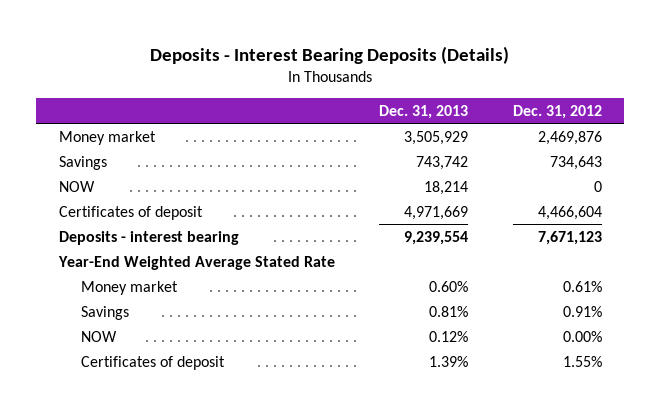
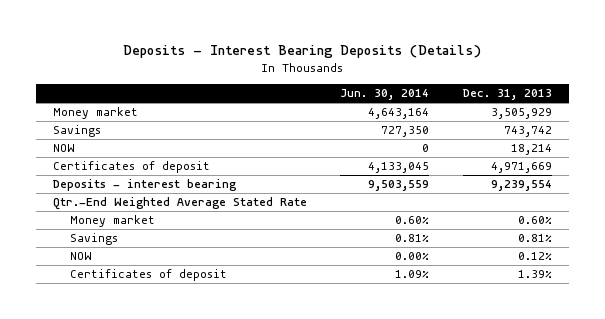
[512,105,602,120] Dec. 31, 2012 -> none
none -> [340,89,430,101] Jun. 30, 2014
[57,255,335,270] Year-End Weighted Average Stated Rate -> [52,197,307,211] Qtr.-End Weighted Average Stated Rate

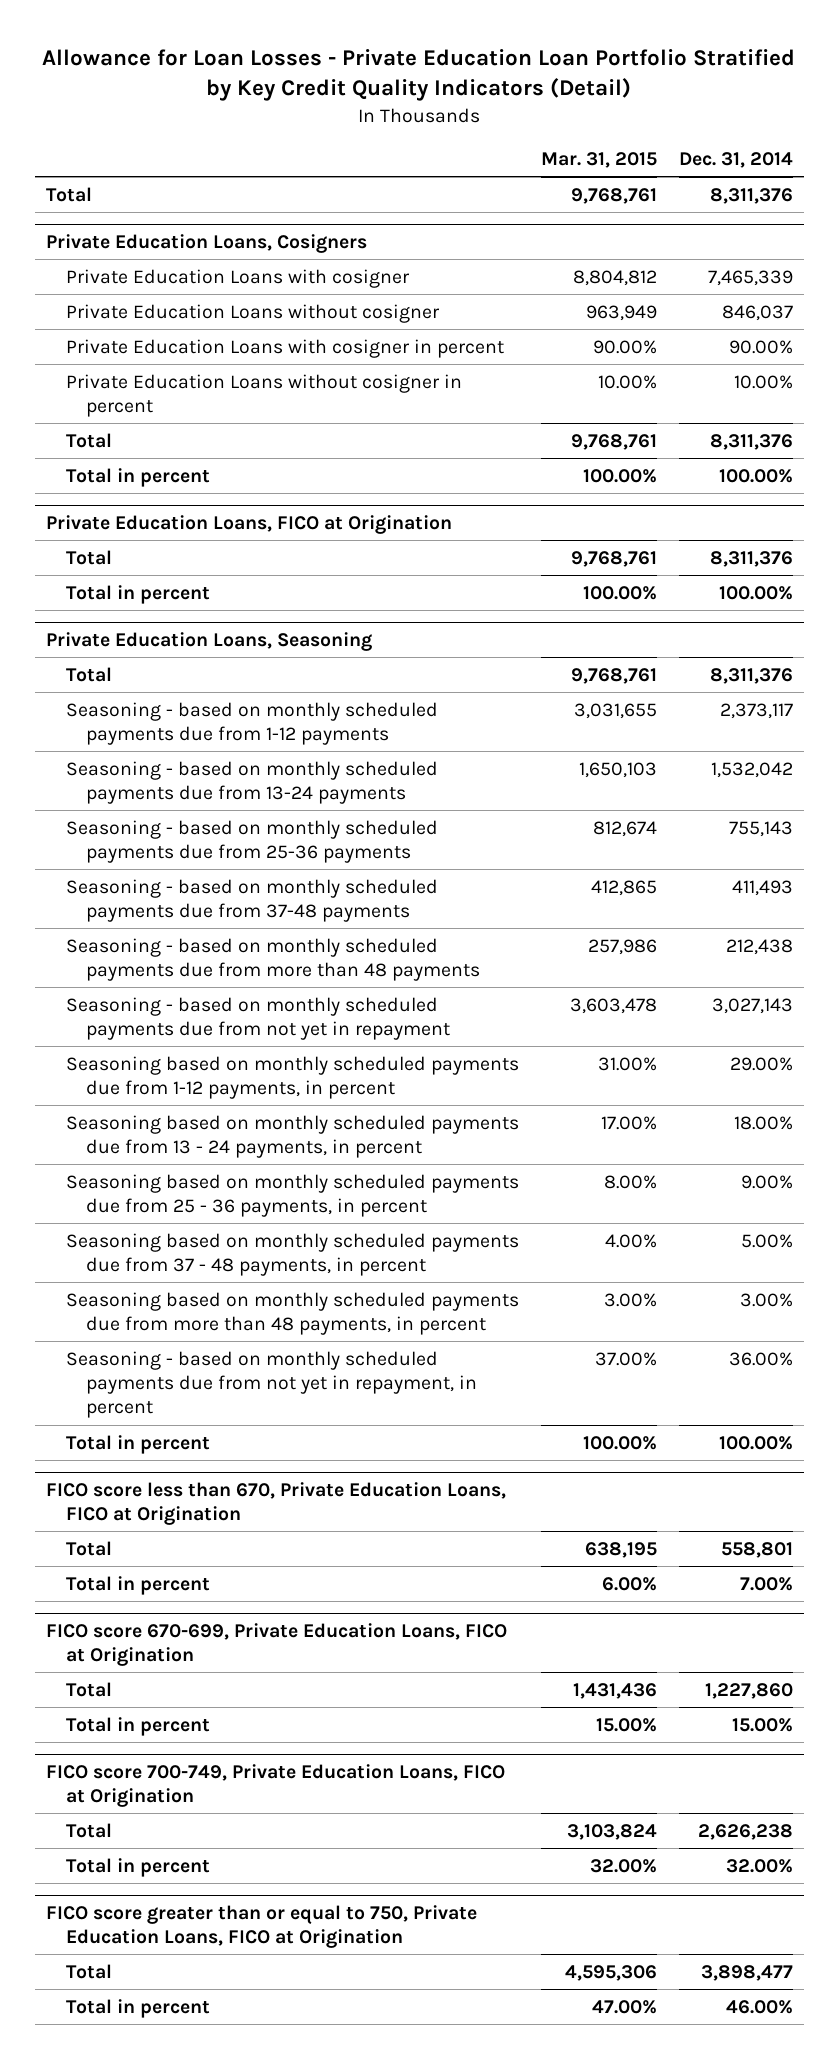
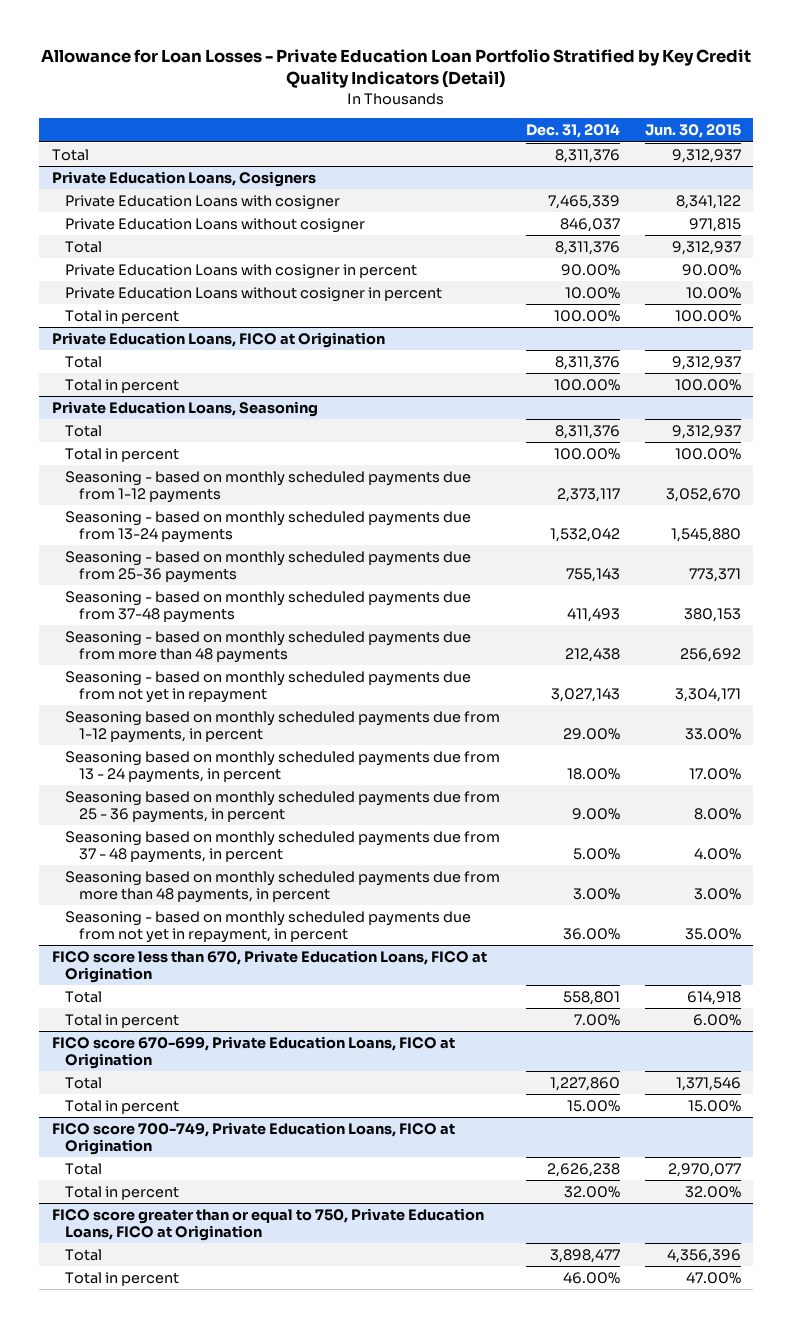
[540,151,657,168] Mar. 31, 2015 -> none
none -> [644,124,741,139] Jun. 30, 2015
[65,432,112,448] Total -> [65,240,103,253] Total
[65,1434,210,1454] Total in percent -> [65,447,180,462] Total in percent

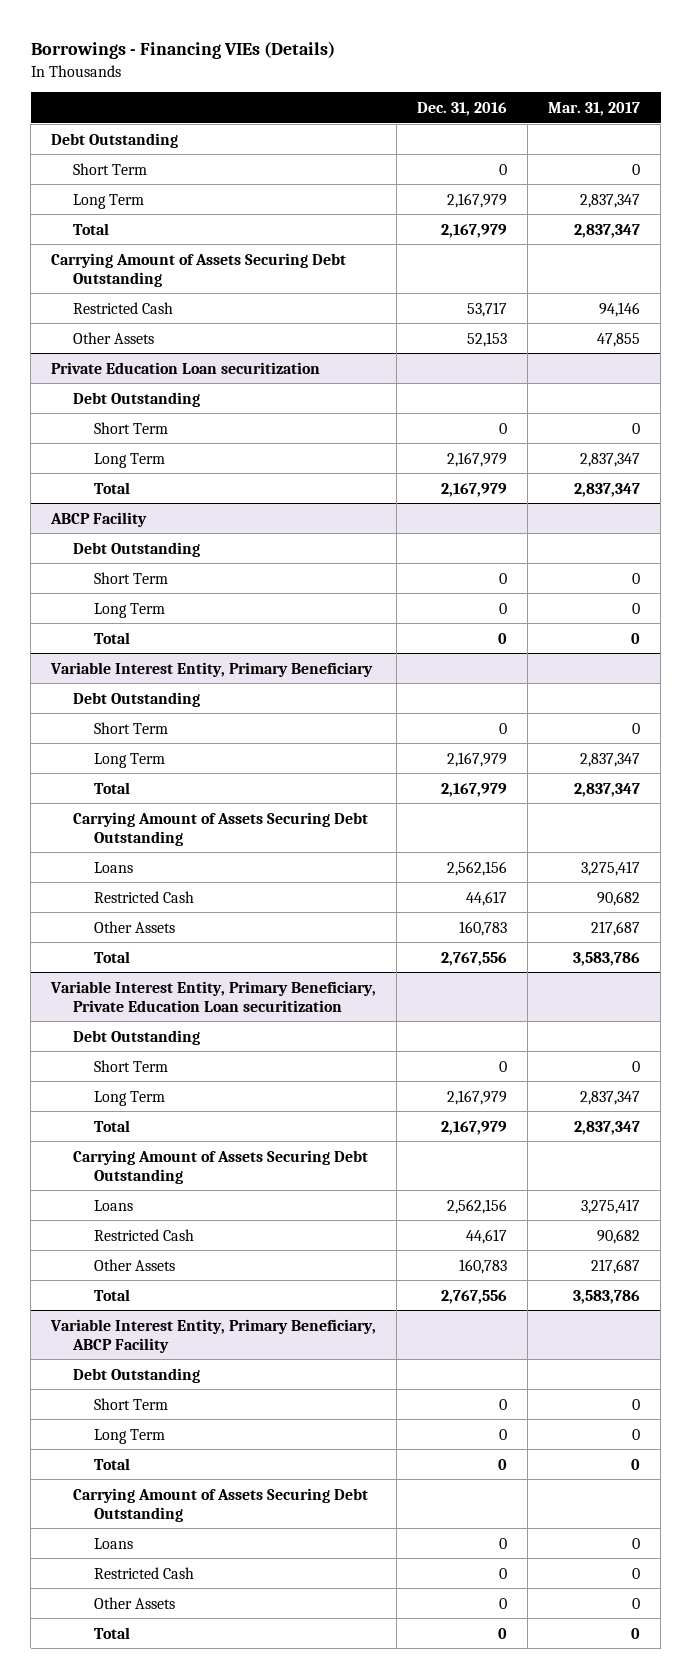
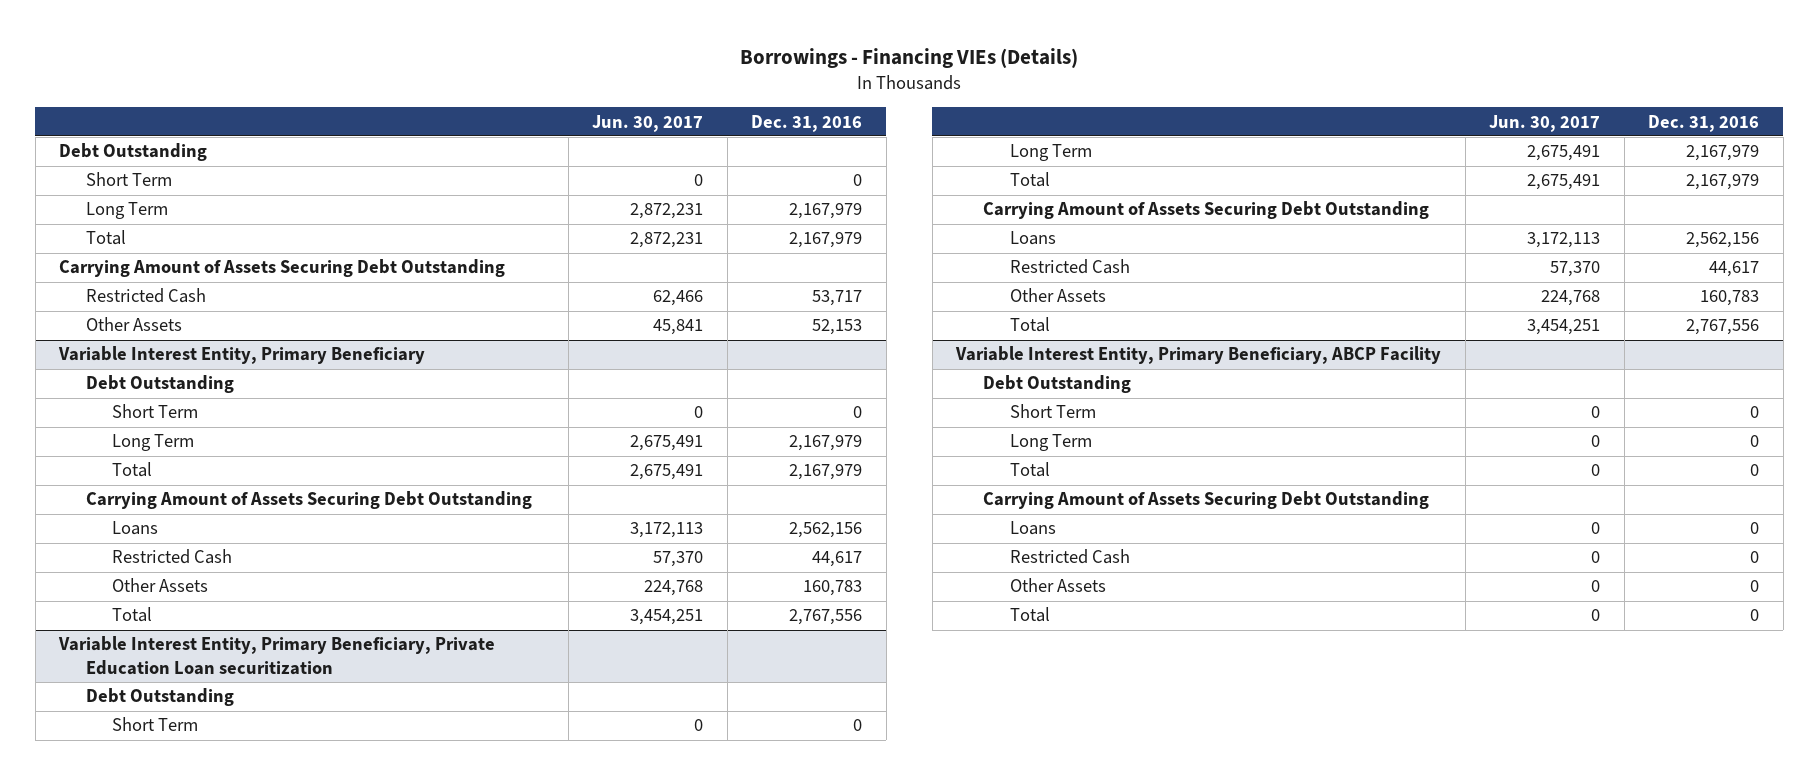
[548,101,641,116] Mar. 31, 2017 -> none
none -> [592,114,704,132] Jun. 30, 2017
[51,361,321,374] Private Education Loan securitization -> none
[72,391,200,407] Debt Outstanding -> none
[94,421,169,434] Short Term -> none
[94,452,166,468] Long Term -> none
[94,481,131,494] Total -> none
[50,511,148,527] ABCP Facility -> none
[72,541,200,557] Debt Outstanding -> none
[94,571,169,584] Short Term -> none
[94,602,166,618] Long Term -> none
[94,631,131,644] Total -> none

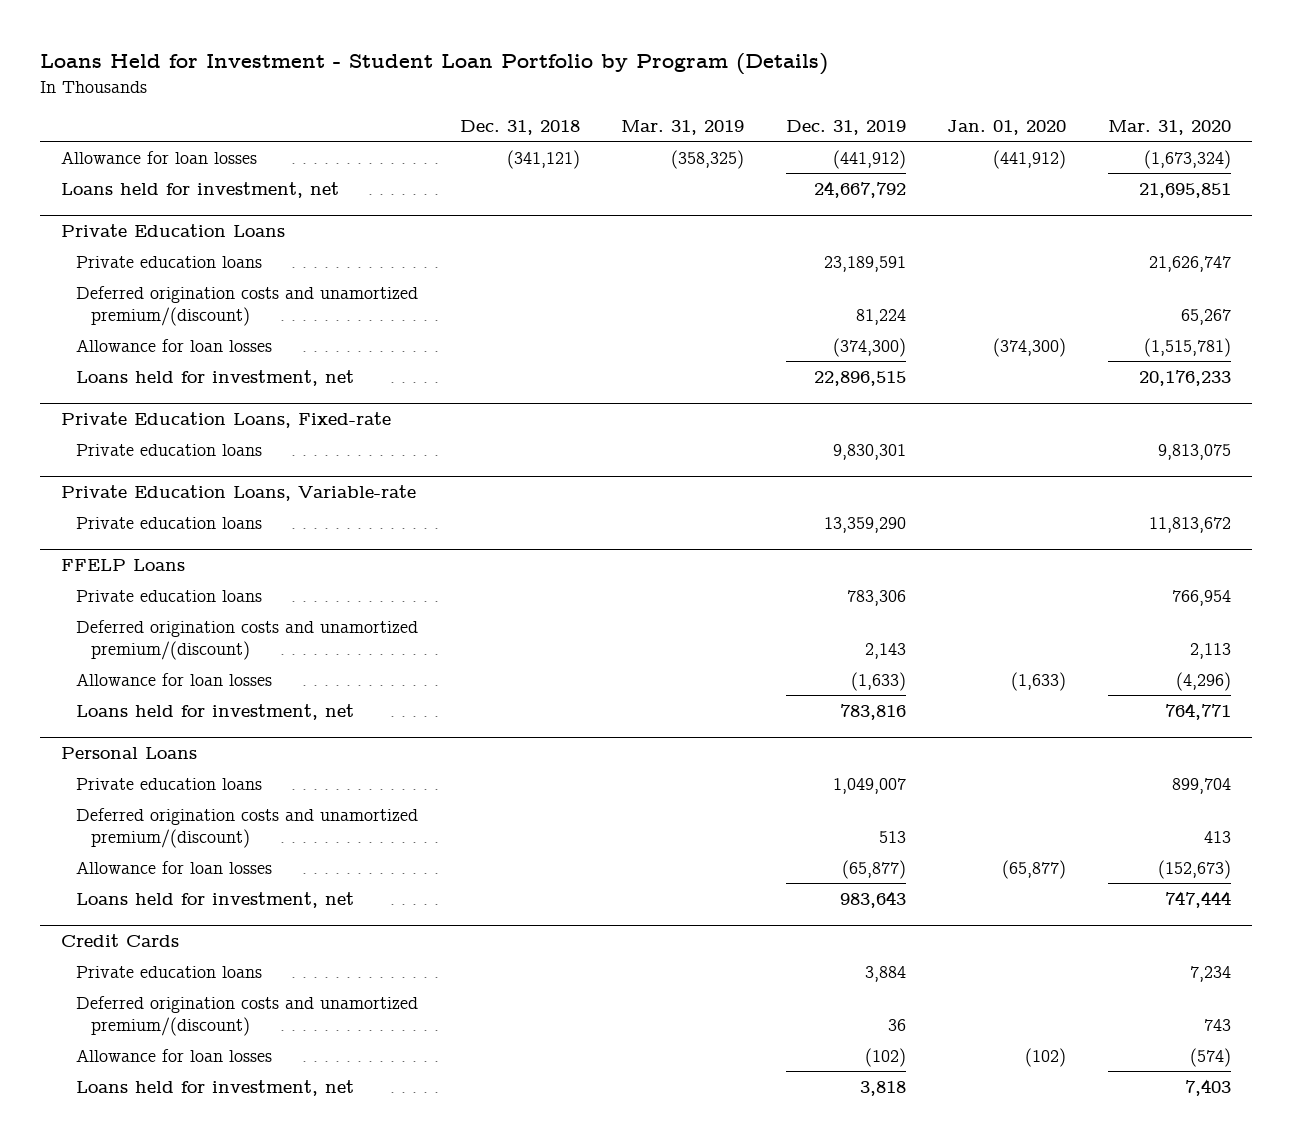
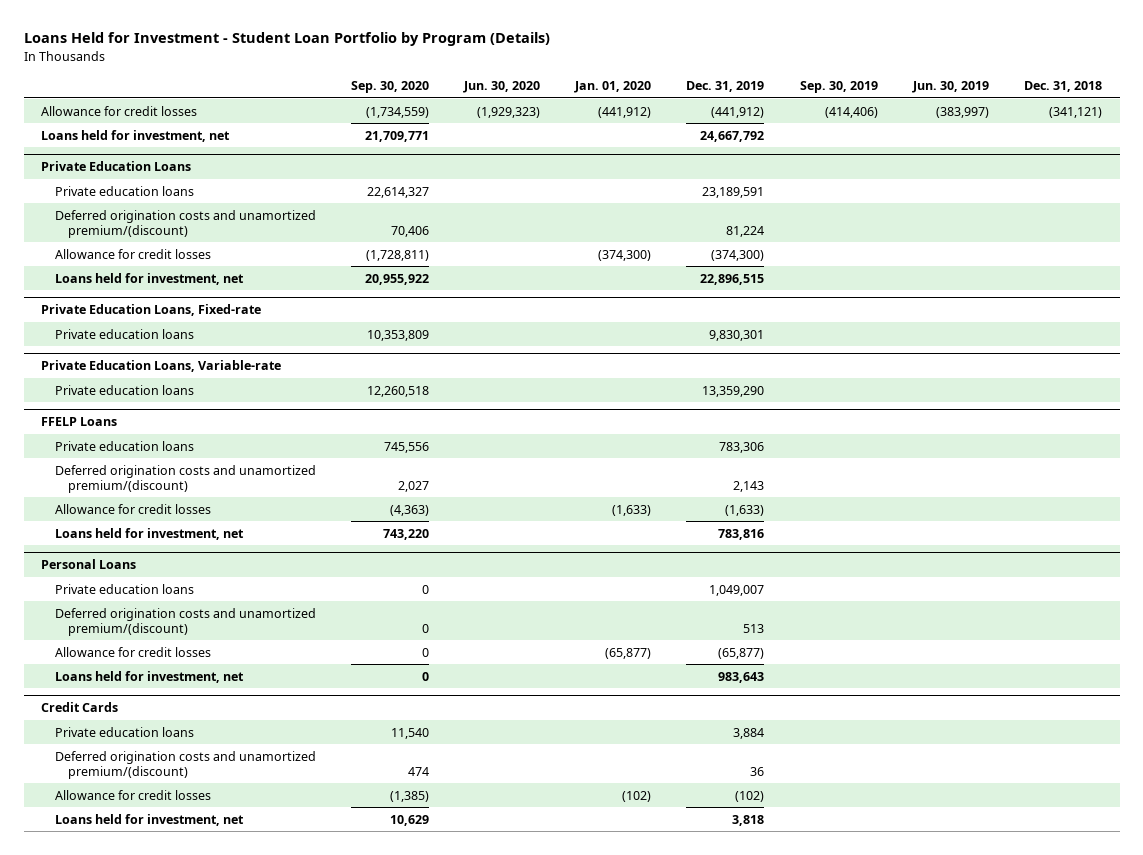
[621,120,745,136] Mar. 31, 2019 -> none
[1107,120,1231,136] Mar. 31, 2020 -> none
none -> [350,80,429,93] Sep. 30, 2020
none -> [462,80,540,93] Jun. 30, 2020
none -> [799,80,878,93] Sep. 30, 2019
none -> [911,80,989,93] Jun. 30, 2019
[61,150,258,164] Allowance for loan losses -> [41,105,198,116] Allowance for credit losses
[75,338,272,352] Allowance for loan losses -> [54,248,211,259] Allowance for credit losses
[75,672,272,686] Allowance for loan losses -> [54,503,211,514] Allowance for credit losses
[75,860,272,874] Allowance for loan losses -> [54,646,211,657] Allowance for credit losses
[75,1048,272,1062] Allowance for loan losses -> [54,789,211,800] Allowance for credit losses

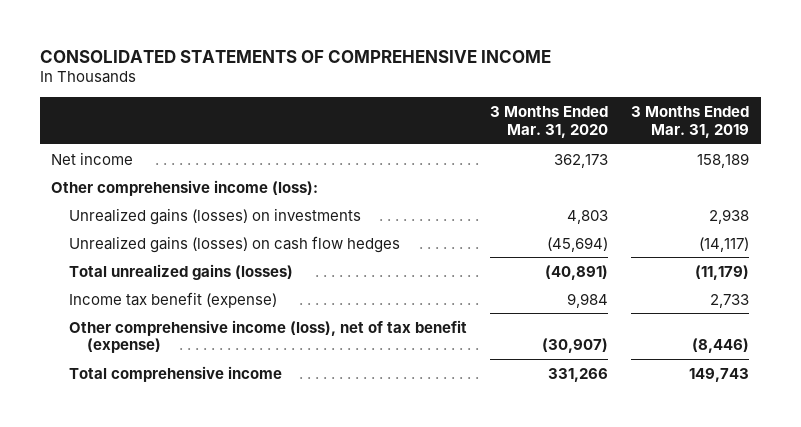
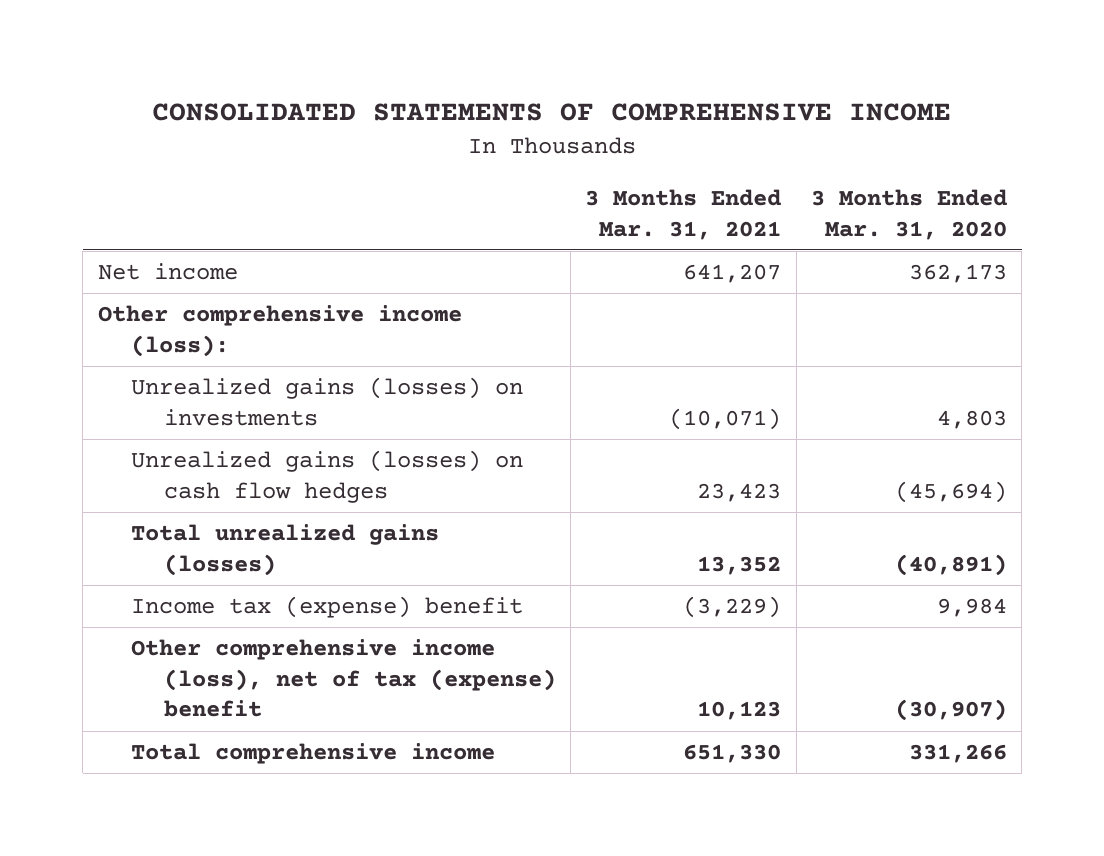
[631,105,750,138] 3 Months Ended Mar. 31, 2019 -> none
none -> [585,188,782,240] 3 Months Ended Mar. 31, 2021
[68,291,277,308] Income tax benefit (expense) -> [130,596,523,619] Income tax (expense) benefit
[68,319,467,354] Other comprehensive income (loss), net of tax benefit (expense) -> [130,639,556,718] Other comprehensive income (loss), net of tax (expense) benefit

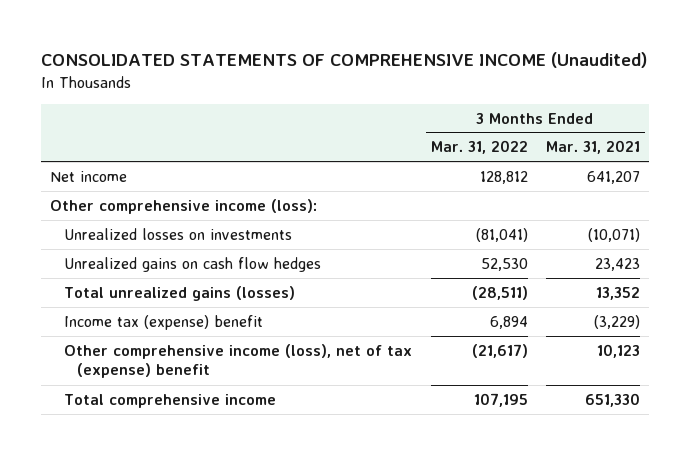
[152,103,952,122] CONSOLIDATED STATEMENTS OF COMPREHENSIVE INCOME -> [41,52,648,69] CONSOLIDATED STATEMENTS OF COMPREHENSIVE INCOME (Unaudited)
[810,188,1007,240] 3 Months Ended Mar. 31, 2020 -> none
none -> [430,140,528,155] Mar. 31, 2022
[130,377,523,426] Unrealized gains (losses) on investments -> [63,227,292,240] Unrealized losses on investments
[130,450,523,503] Unrealized gains (losses) on cash flow hedges -> [63,256,321,272] Unrealized gains on cash flow hedges

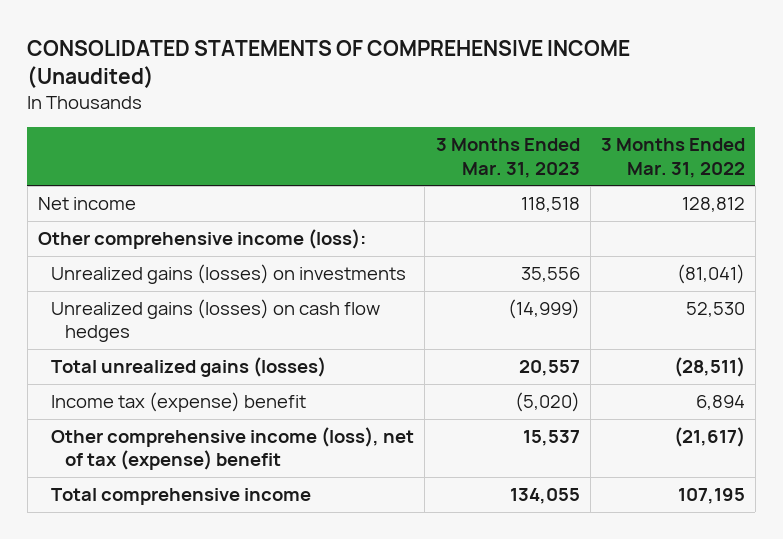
[546,140,641,155] Mar. 31, 2021 -> none
none -> [435,138,580,178] 3 Months Ended Mar. 31, 2023
[63,227,292,240] Unrealized losses on investments -> [51,264,407,285] Unrealized gains (losses) on investments
[63,256,321,272] Unrealized gains on cash flow hedges -> [51,299,381,343] Unrealized gains (losses) on cash flow hedges

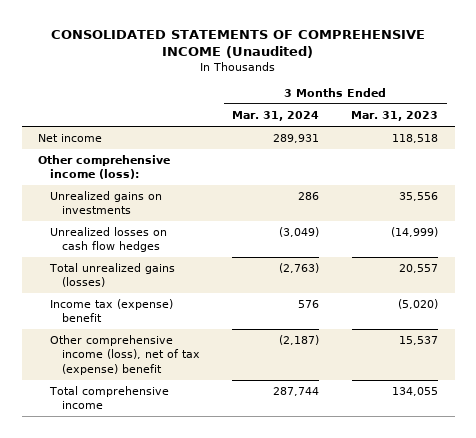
[600,138,745,178] 3 Months Ended Mar. 31, 2022 -> none
none -> [232,111,320,122] Mar. 31, 2024
[51,264,407,285] Unrealized gains (losses) on investments -> [49,191,162,215] Unrealized gains on investments
[51,299,381,343] Unrealized gains (losses) on cash flow hedges -> [49,227,167,253] Unrealized losses on cash flow hedges

